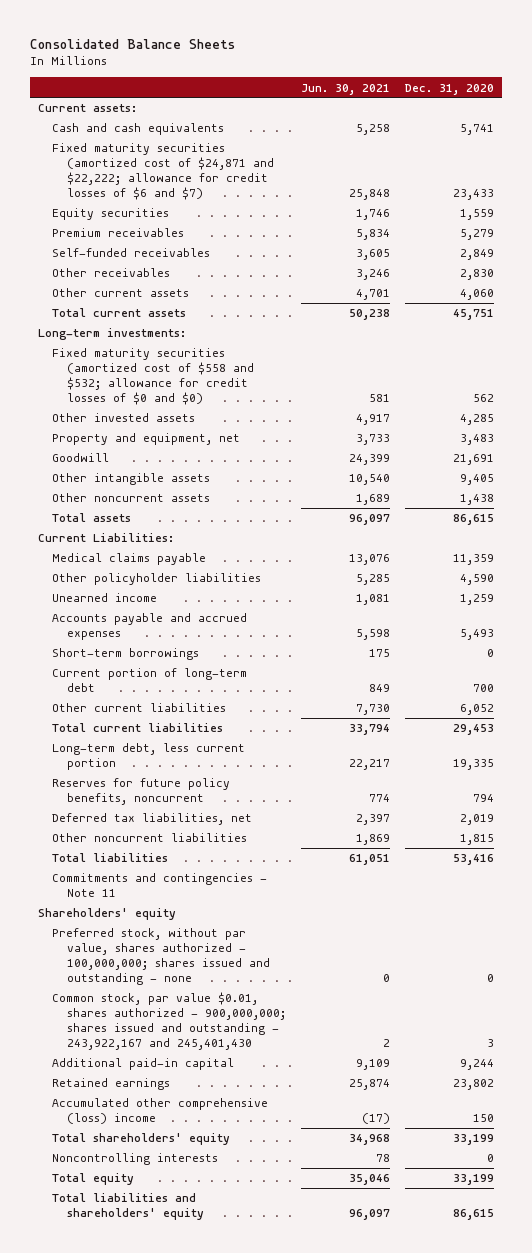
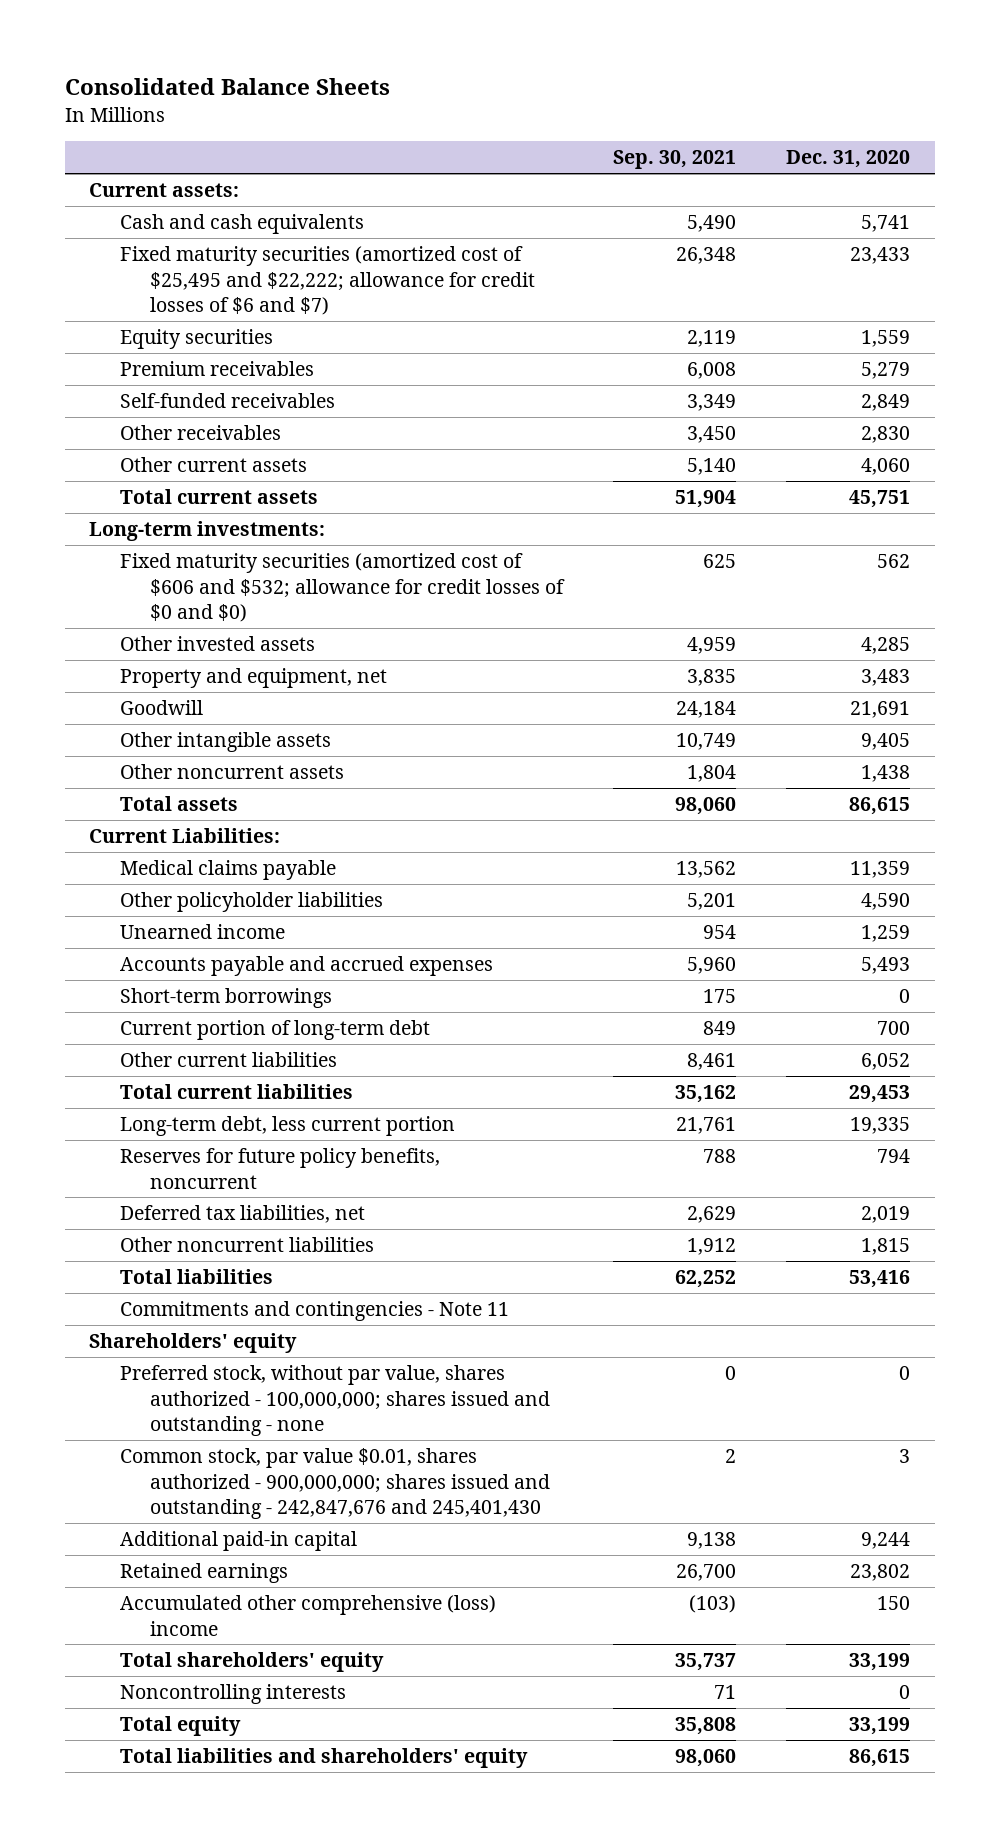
[301,83,391,95] Jun. 30, 2021 -> none
none -> [612,150,736,170] Sep. 30, 2021
[52,143,274,200] Fixed maturity securities (amortized cost of $24,871 and $22,222; allowance for credit losses of $6 and $7) -> [119,246,535,316] Fixed maturity securities (amortized cost of $25,495 and $22,222; allowance for credit losses of $6 and $7)
[52,348,254,405] Fixed maturity securities (amortized cost of $558 and $532; allowance for credit losses of $0 and $0) -> [119,553,565,623] Fixed maturity securities (amortized cost of $606 and $532; allowance for credit losses of $0 and $0)
[52,992,286,1050] Common stock, par value $0.01, shares authorized - 900,000,000; shares issued and outstanding - 243,922,167 and 245,401,430 -> [119,1448,550,1520] Common stock, par value $0.01, shares authorized - 900,000,000; shares issued and outstanding - 242,847,676 and 245,401,430

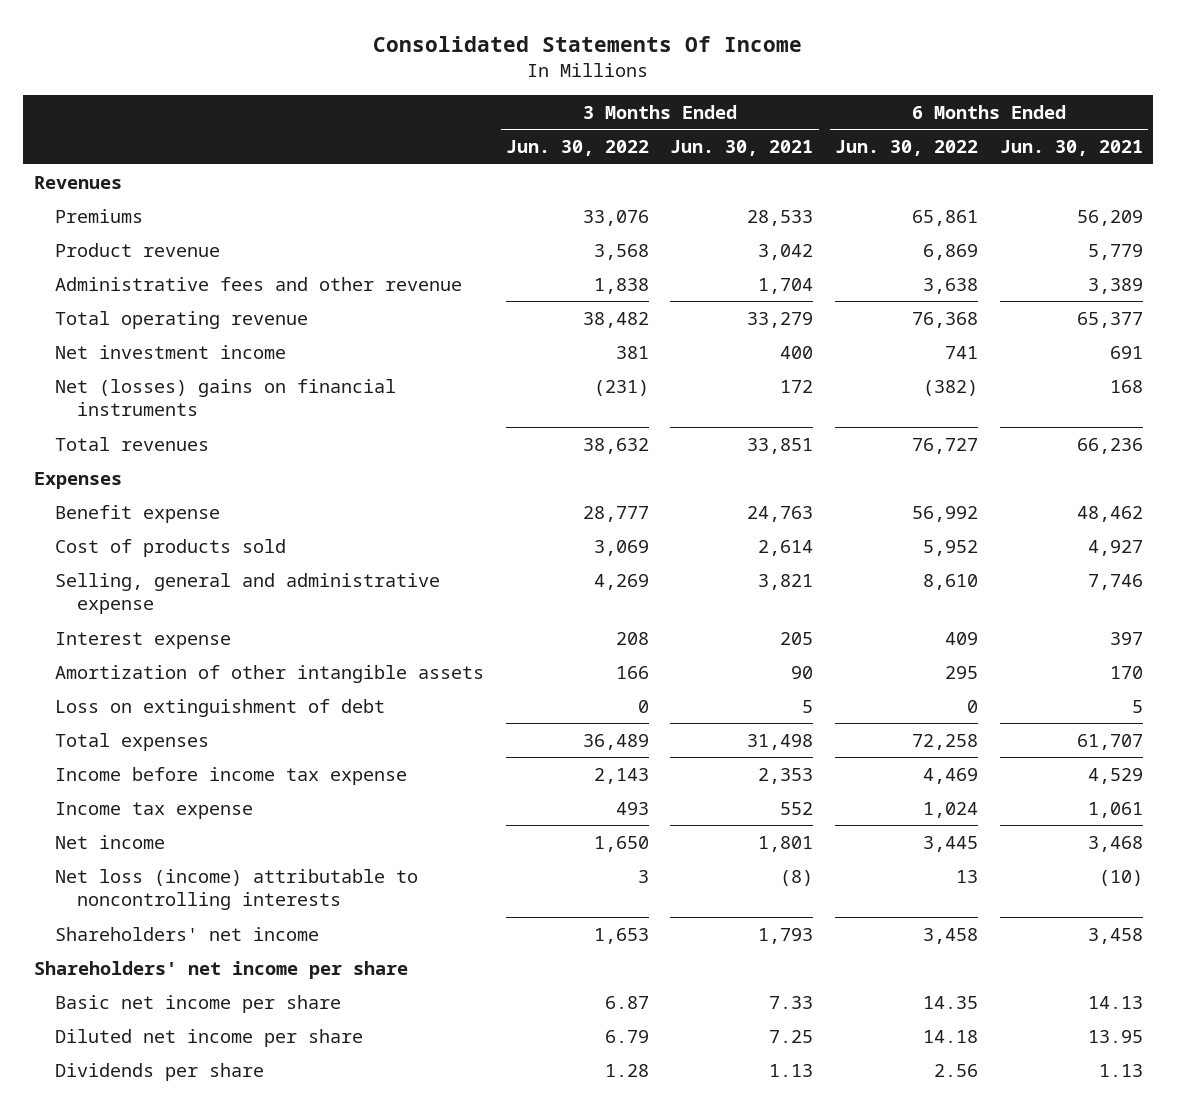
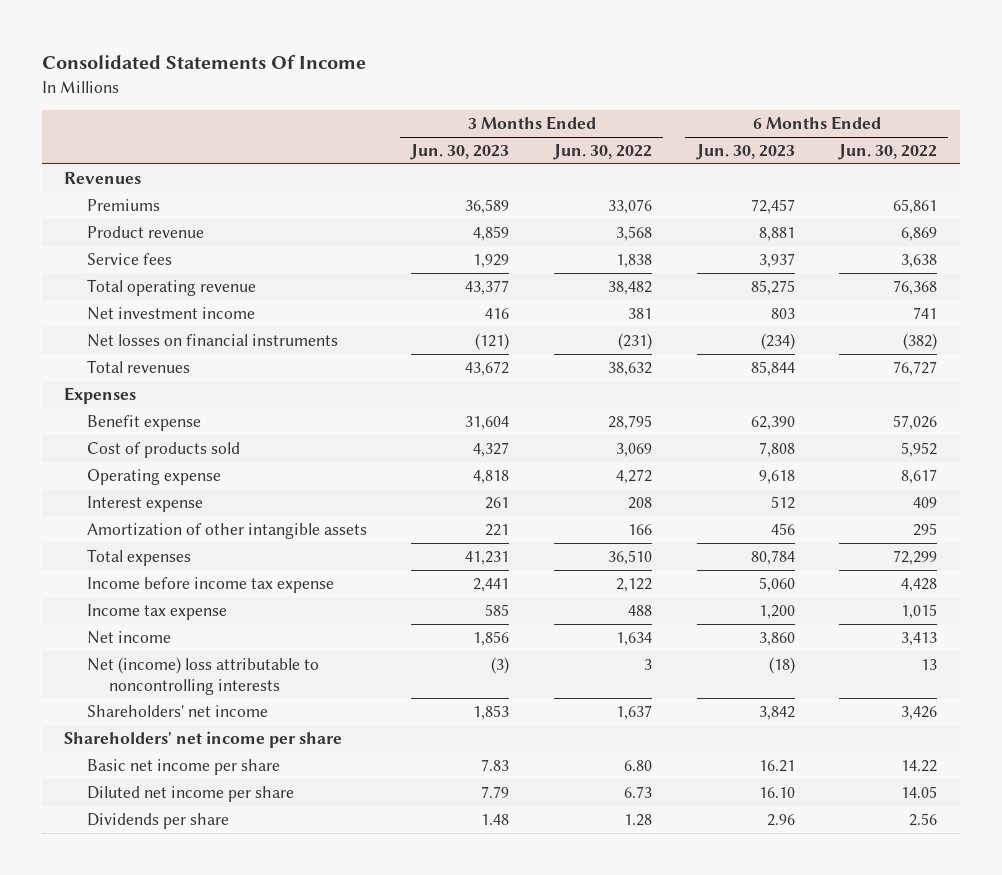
[670,140,814,157] Jun. 30, 2021 -> none
[999,140,1143,157] Jun. 30, 2021 -> none
none -> [410,144,510,161] Jun. 30, 2023
none -> [695,144,795,161] Jun. 30, 2023
[55,276,463,291] Administrative fees and other revenue -> [86,253,172,266] Service fees
[55,378,397,417] Net (losses) gains on financial instruments -> [86,334,338,348] Net losses on financial instruments
[582,505,649,522] 28,777 -> [608,415,653,431] 28,795
[912,505,979,522] 56,992 -> [893,415,938,431] 57,026
[55,572,441,615] Selling, general and administrative expense -> none
none -> [86,469,221,486] Operating expense
[55,698,386,717] Loss on extinguishment of debt -> none
[582,733,649,750] 36,489 -> [608,550,653,566] 36,510
[912,733,979,750] 72,258 -> [893,550,938,566] 72,299
[593,767,649,784] 2,143 -> [616,578,653,593] 2,122
[923,767,979,784] 4,469 -> [901,578,938,593] 4,428
[615,801,649,815] 493 -> [628,605,653,617] 488
[923,801,979,818] 1,024 -> [901,604,938,620] 1,015
[593,835,649,852] 1,650 -> [616,632,653,647] 1,634
[923,835,979,852] 3,445 -> [901,632,938,647] 3,413
[55,868,419,911] Net loss (income) attributable to noncontrolling interests -> [86,657,319,695] Net (income) loss attributable to noncontrolling interests
[593,927,649,944] 1,653 -> [616,705,653,721] 1,637
[923,927,979,944] 3,458 -> [901,706,938,721] 3,426
[604,995,649,1009] 6.87 -> [624,760,653,772] 6.80
[923,995,979,1009] 14.35 -> [901,760,938,773] 14.22
[604,1029,649,1043] 6.79 -> [624,786,653,799] 6.73
[923,1029,979,1043] 14.18 -> [901,786,938,799] 14.05

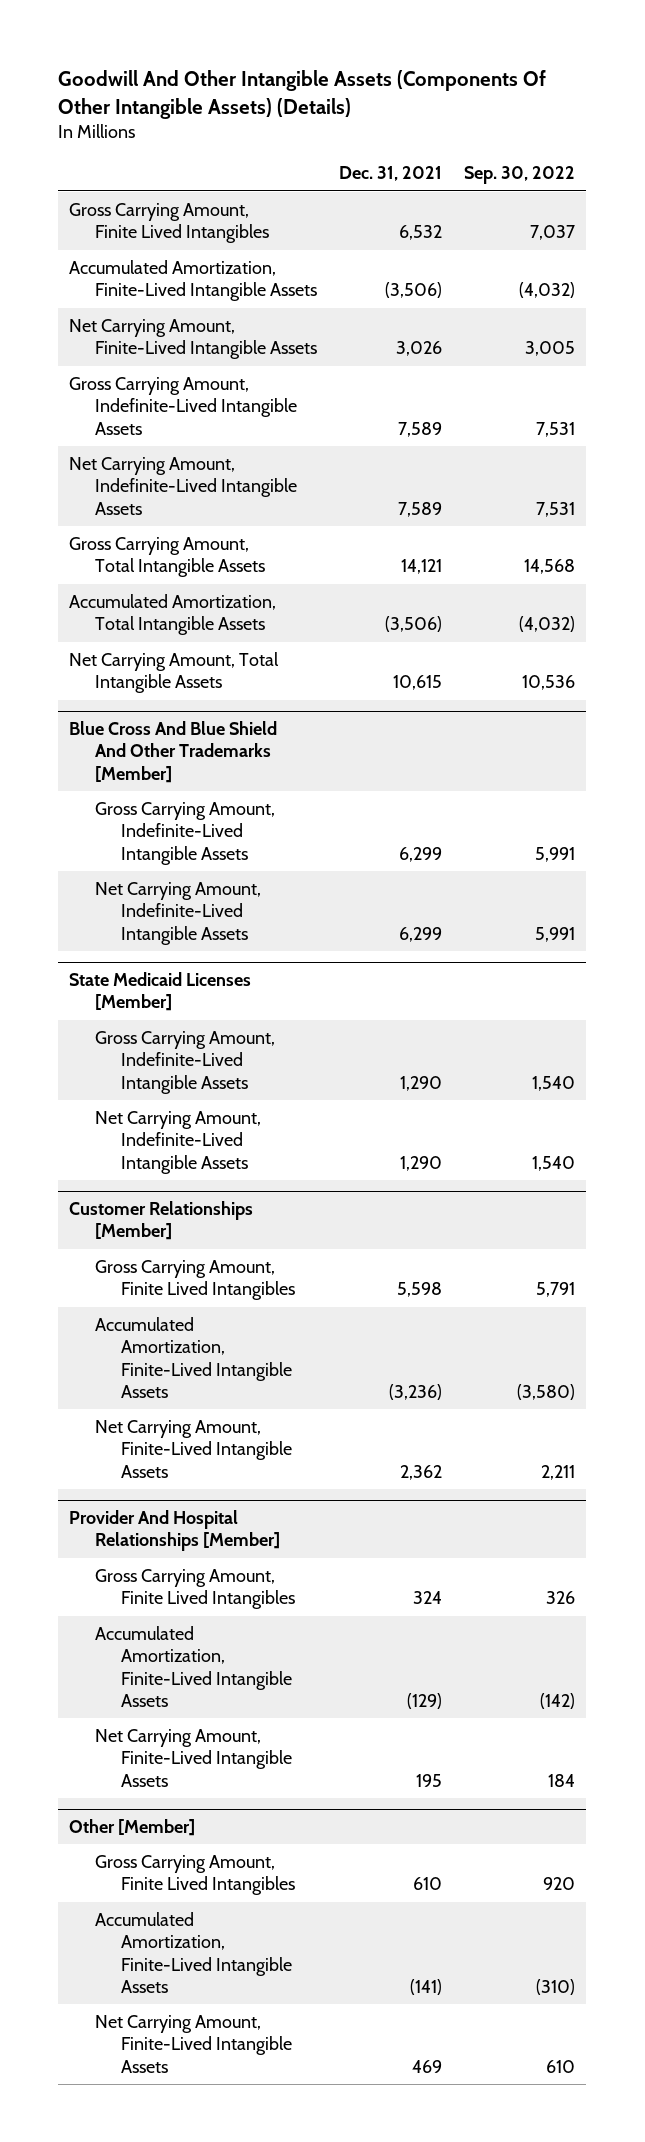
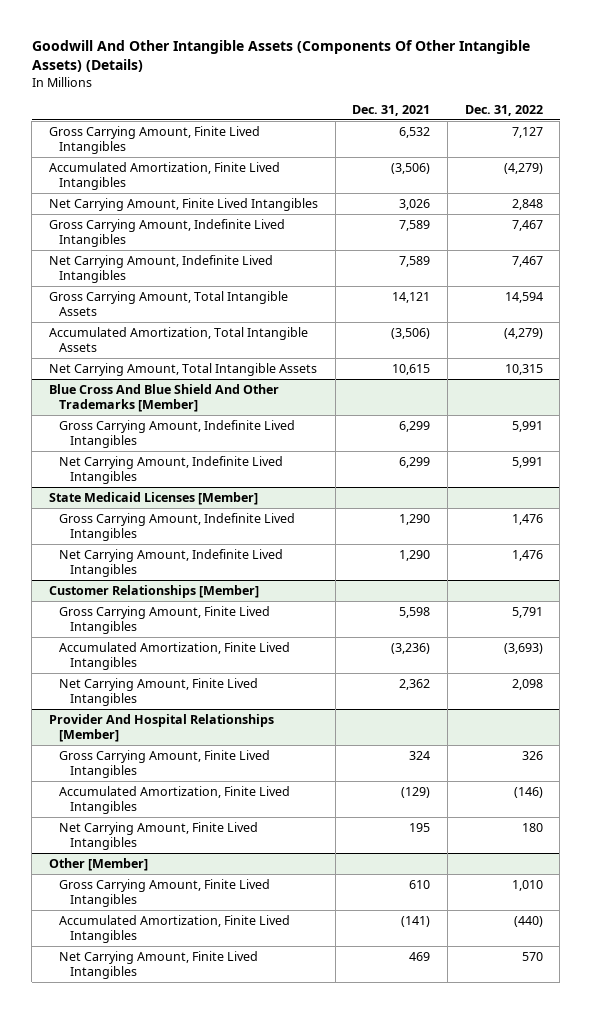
[464,166,576,185] Sep. 30, 2022 -> none
none -> [464,105,543,117] Dec. 31, 2022
[69,259,318,302] Accumulated Amortization, Finite-Lived Intangible Assets -> [48,161,280,191] Accumulated Amortization, Finite Lived Intangibles
[69,318,318,360] Net Carrying Amount, Finite-Lived Intangible Assets -> [48,197,318,211] Net Carrying Amount, Finite Lived Intangibles
[69,376,298,435] Gross Carrying Amount, Indefinite-Lived Intangible Assets -> [48,218,285,248] Gross Carrying Amount, Indefinite Lived Intangibles
[69,456,298,515] Net Carrying Amount, Indefinite-Lived Intangible Assets -> [48,254,273,284] Net Carrying Amount, Indefinite Lived Intangibles
[95,801,276,865] Gross Carrying Amount, Indefinite-Lived Intangible Assets -> [59,419,296,449] Gross Carrying Amount, Indefinite Lived Intangibles
[95,881,262,945] Net Carrying Amount, Indefinite-Lived Intangible Assets -> [59,455,284,485] Net Carrying Amount, Indefinite Lived Intangibles
[95,1030,276,1094] Gross Carrying Amount, Indefinite-Lived Intangible Assets -> [59,512,296,542] Gross Carrying Amount, Indefinite Lived Intangibles
[95,1110,262,1174] Net Carrying Amount, Indefinite-Lived Intangible Assets -> [59,548,284,578] Net Carrying Amount, Indefinite Lived Intangibles
[95,1316,292,1399] Accumulated Amortization, Finite-Lived Intangible Assets -> [59,641,291,671] Accumulated Amortization, Finite Lived Intangibles
[95,1419,292,1478] Net Carrying Amount, Finite-Lived Intangible Assets -> [59,677,259,707] Net Carrying Amount, Finite Lived Intangibles
[95,1625,292,1708] Accumulated Amortization, Finite-Lived Intangible Assets -> [59,785,291,815] Accumulated Amortization, Finite Lived Intangibles
[95,1728,292,1787] Net Carrying Amount, Finite-Lived Intangible Assets -> [59,821,259,851] Net Carrying Amount, Finite Lived Intangibles
[95,1911,292,1994] Accumulated Amortization, Finite-Lived Intangible Assets -> [59,914,291,944] Accumulated Amortization, Finite Lived Intangibles
[95,2014,292,2073] Net Carrying Amount, Finite-Lived Intangible Assets -> [59,950,259,980] Net Carrying Amount, Finite Lived Intangibles

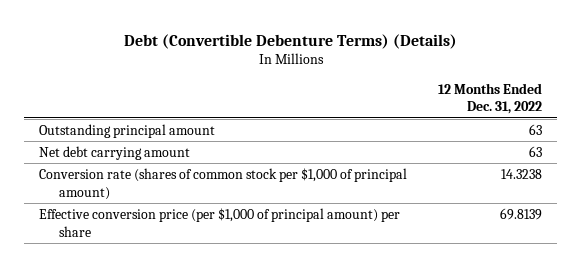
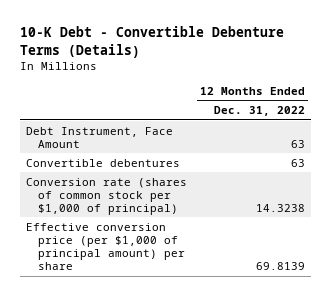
[123,33,457,49] Debt (Convertible Debenture Terms) (Details) -> [20,26,285,58] 10-K Debt - Convertible Debenture Terms (Details)
[39,123,216,138] Outstanding principal amount -> [26,126,174,148] Debt Instrument, Face Amount
[39,145,191,160] Net debt carrying amount -> [26,158,181,167] Convertible debentures
[39,167,408,200] Conversion rate (shares of common stock per $1,000 of principal amount) -> [26,177,188,215] Conversion rate (shares of common stock per $1,000 of principal)

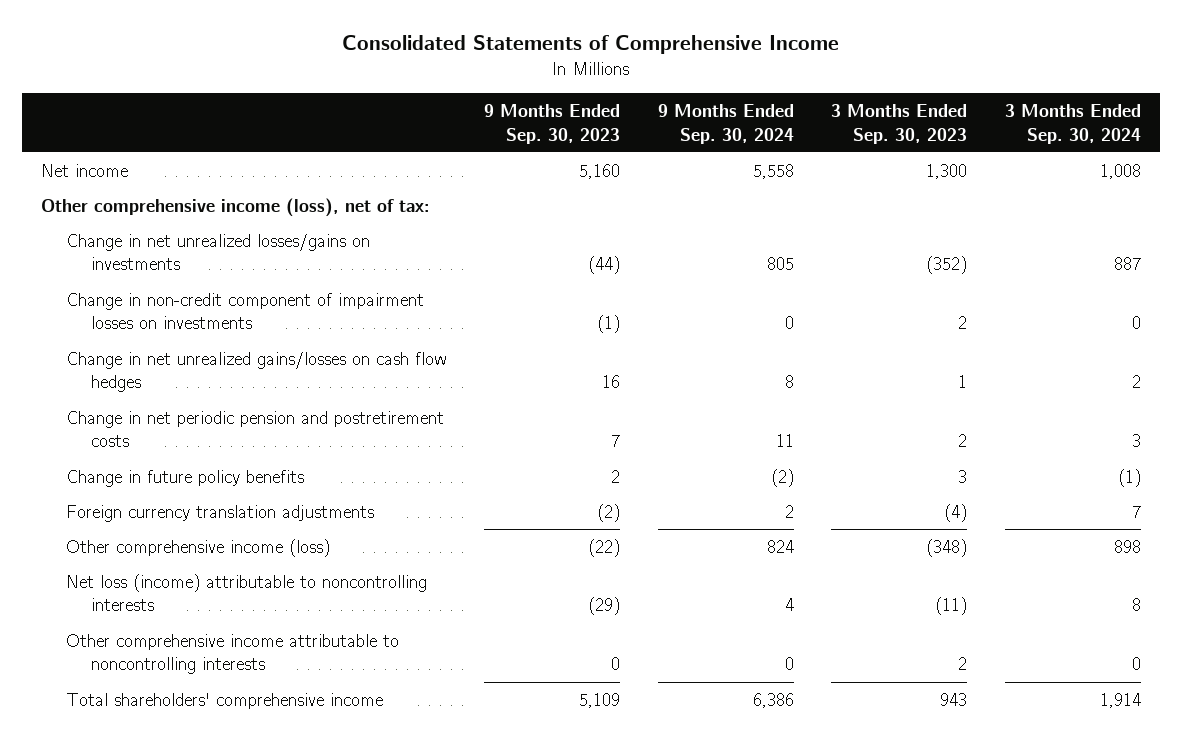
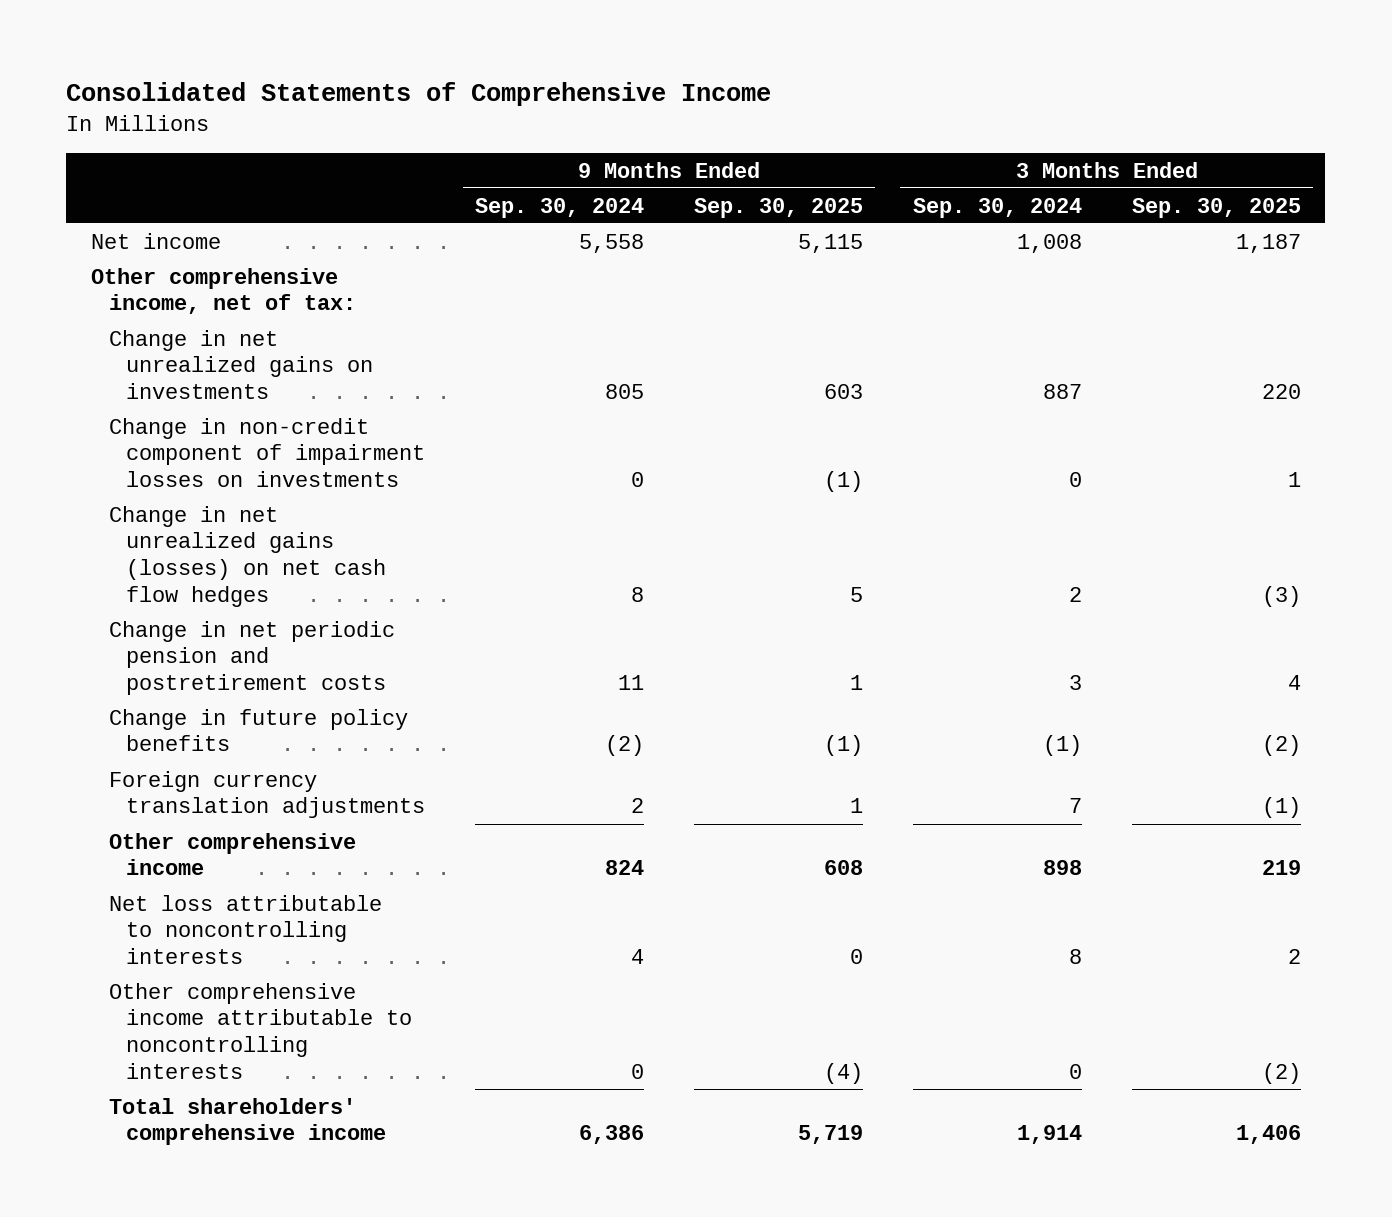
[483,104,620,144] 9 Months Ended Sep. 30, 2023 -> none
[831,104,968,144] 3 Months Ended Sep. 30, 2023 -> none
none -> [693,197,863,218] Sep. 30, 2025
none -> [1131,197,1301,218] Sep. 30, 2025
[41,197,431,217] Other comprehensive income (loss), net of tax: -> [91,267,356,315] Other comprehensive income, net of tax:
[66,233,371,271] Change in net unrealized losses/gains on investments -> [108,329,374,400] Change in net unrealized gains on investments
[66,351,447,393] Change in net unrealized gains/losses on cash flow hedges -> [108,505,387,607] Change in net unrealized gains (losses) on net cash flow hedges
[66,538,331,557] Other comprehensive income (loss) -> [108,832,356,876] Other comprehensive income
[66,573,428,612] Net loss (income) attributable to noncontrolling interests -> [108,894,382,965] Net loss attributable to noncontrolling interests

